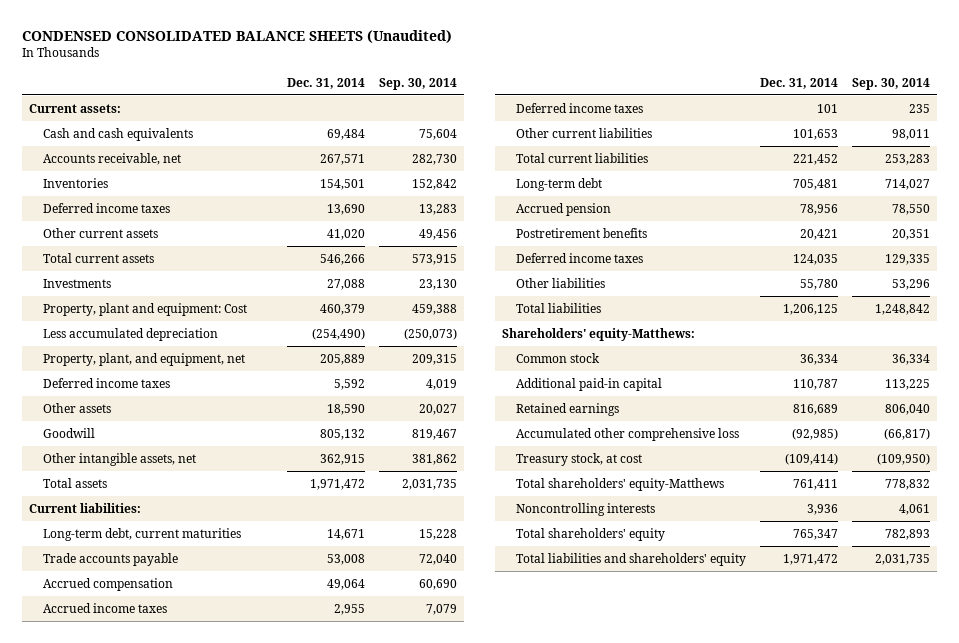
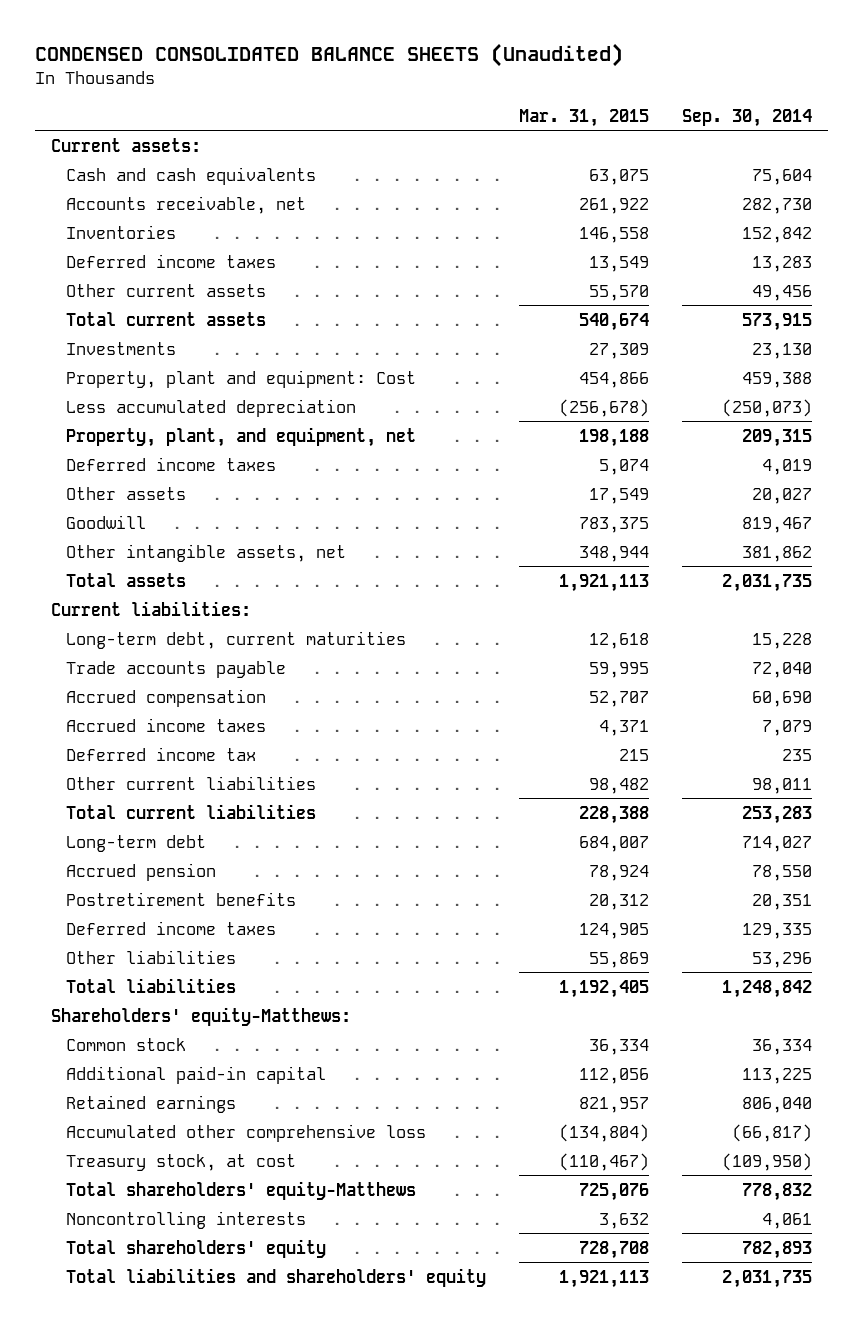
[287,77,366,89] Dec. 31, 2014 -> none
none -> [518,108,649,127] Mar. 31, 2015
[515,102,643,113] Deferred income taxes -> [65,746,256,761] Deferred income tax

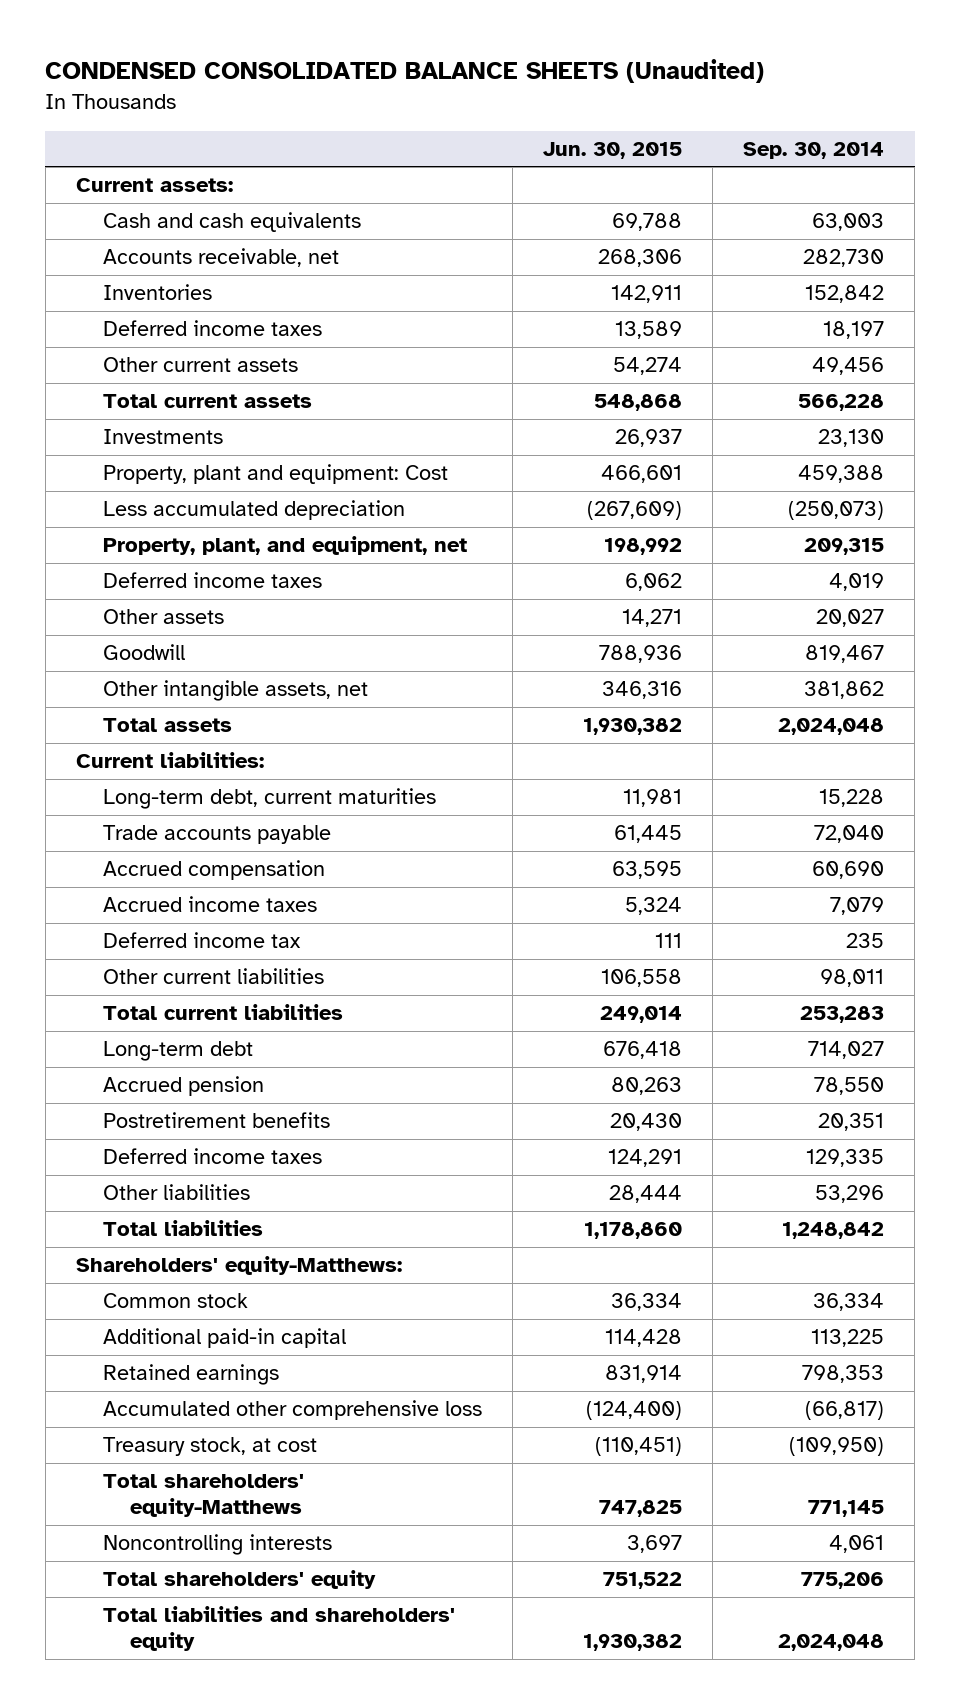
[518,108,649,127] Mar. 31, 2015 -> none
none -> [542,141,682,159] Jun. 30, 2015
[751,168,812,185] 75,604 -> [811,213,884,232] 63,003
[751,255,812,272] 13,283 -> [822,321,884,340] 18,197
[741,312,812,331] 573,915 -> [797,394,884,412] 566,228
[721,573,812,592] 2,031,735 -> [777,718,884,736] 2,024,048
[741,1096,812,1113] 806,040 -> [801,1365,884,1384] 798,353
[741,1182,812,1201] 778,832 -> [807,1500,884,1518] 771,145
[741,1240,812,1259] 782,893 -> [800,1572,884,1590] 775,206
[721,1269,812,1288] 2,031,735 -> [777,1634,884,1652] 2,024,048

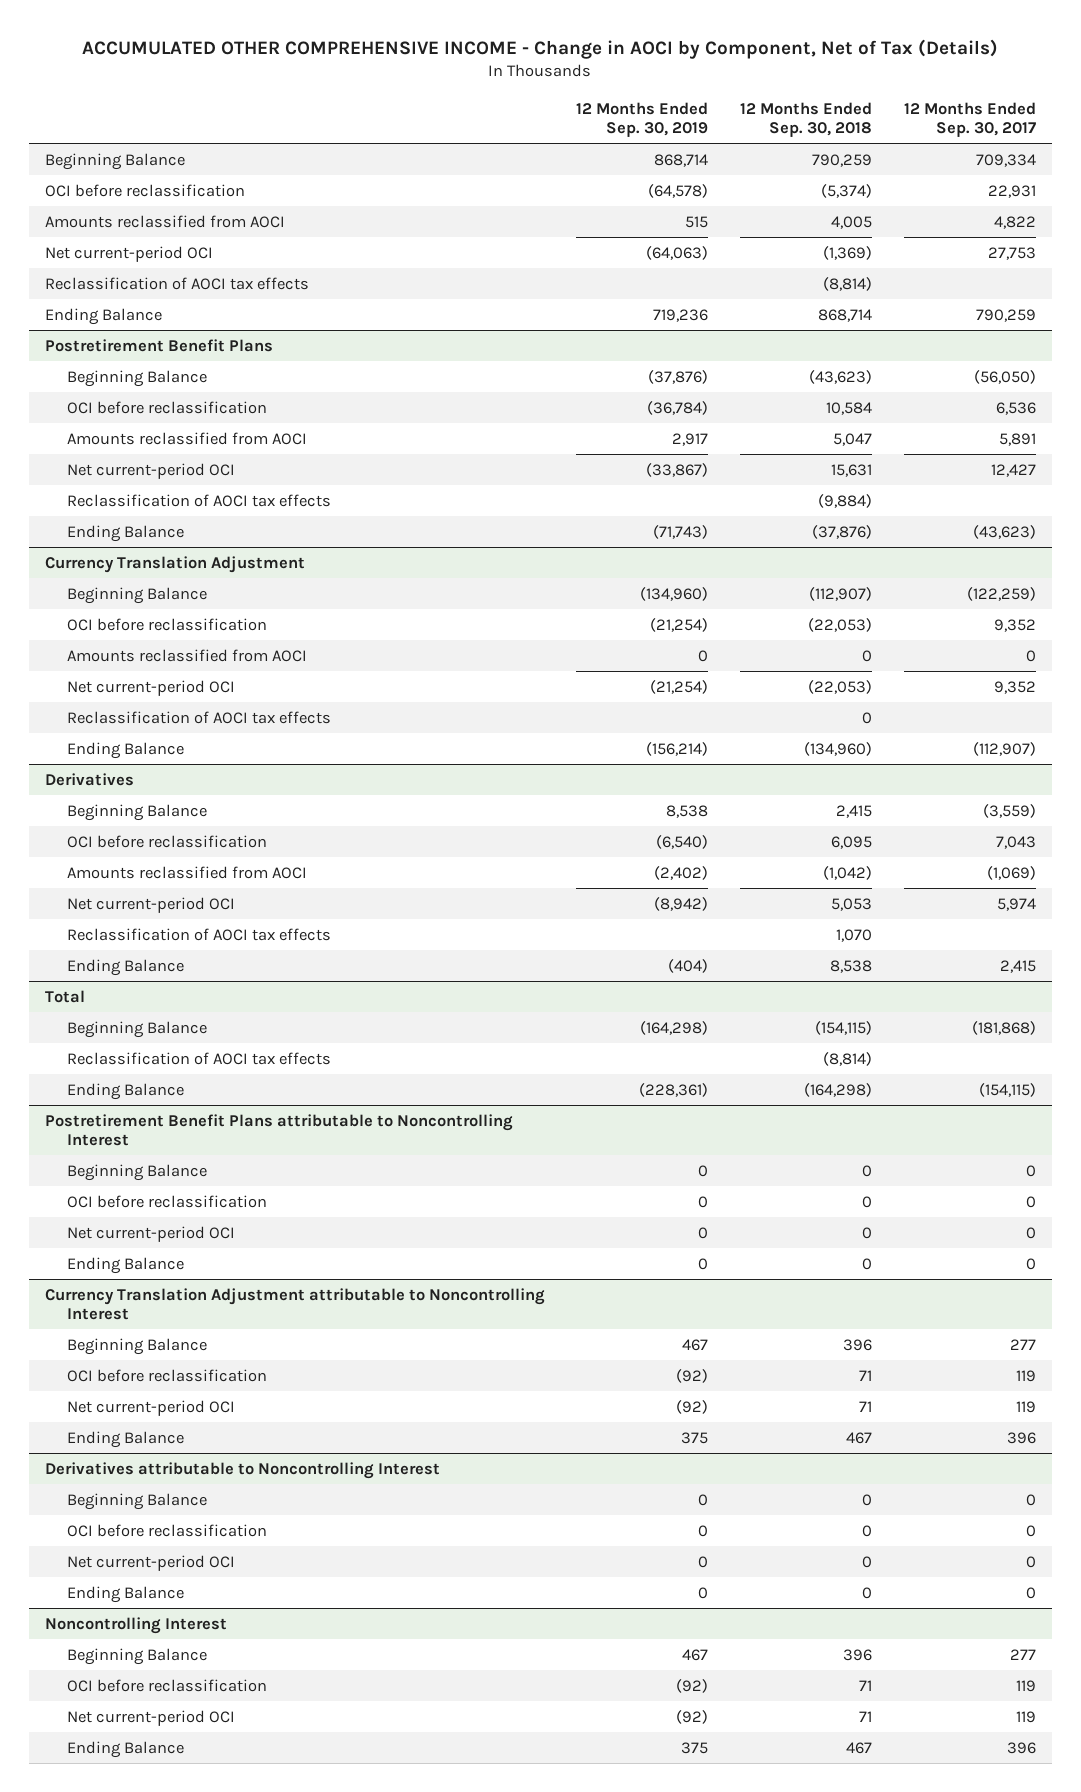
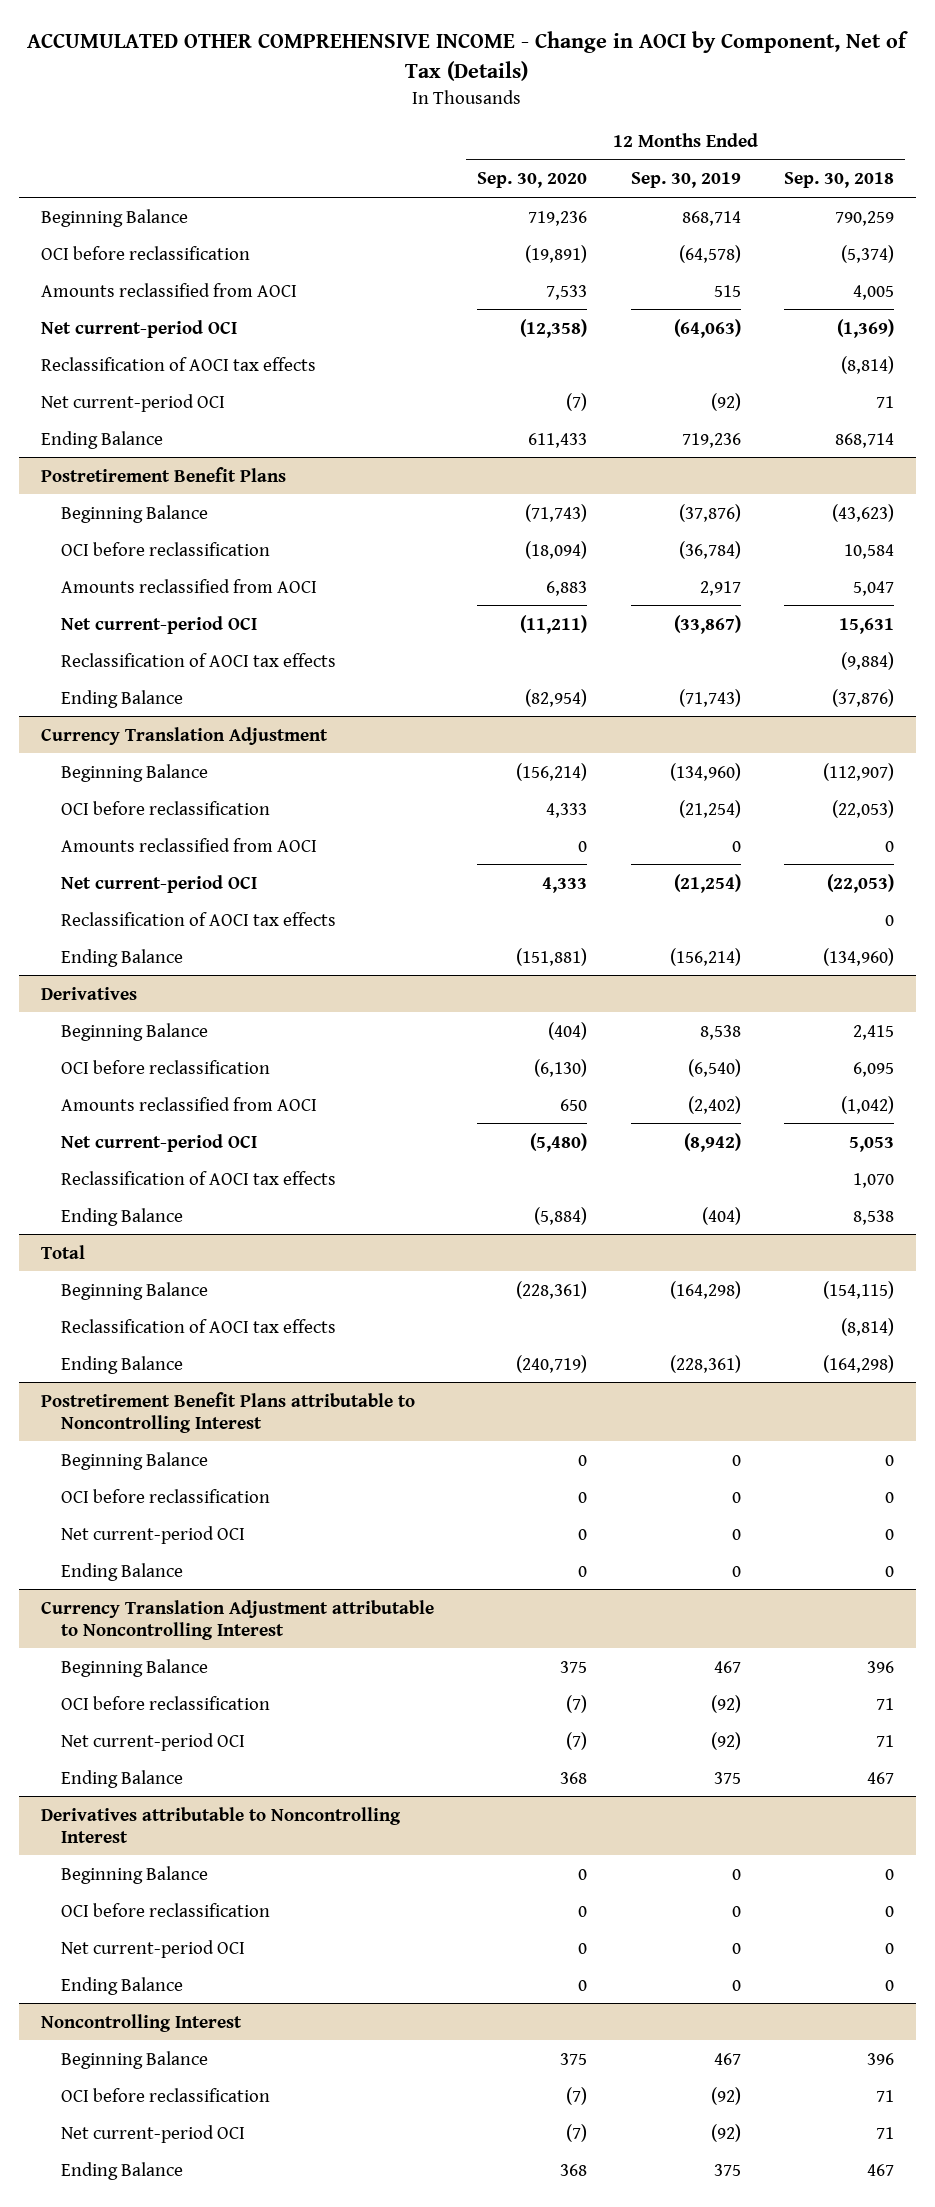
[903,101,1036,138] 12 Months Ended Sep. 30, 2017 -> none
none -> [477,172,588,189] Sep. 30, 2020
none -> [40,393,225,412] Net current-period OCI

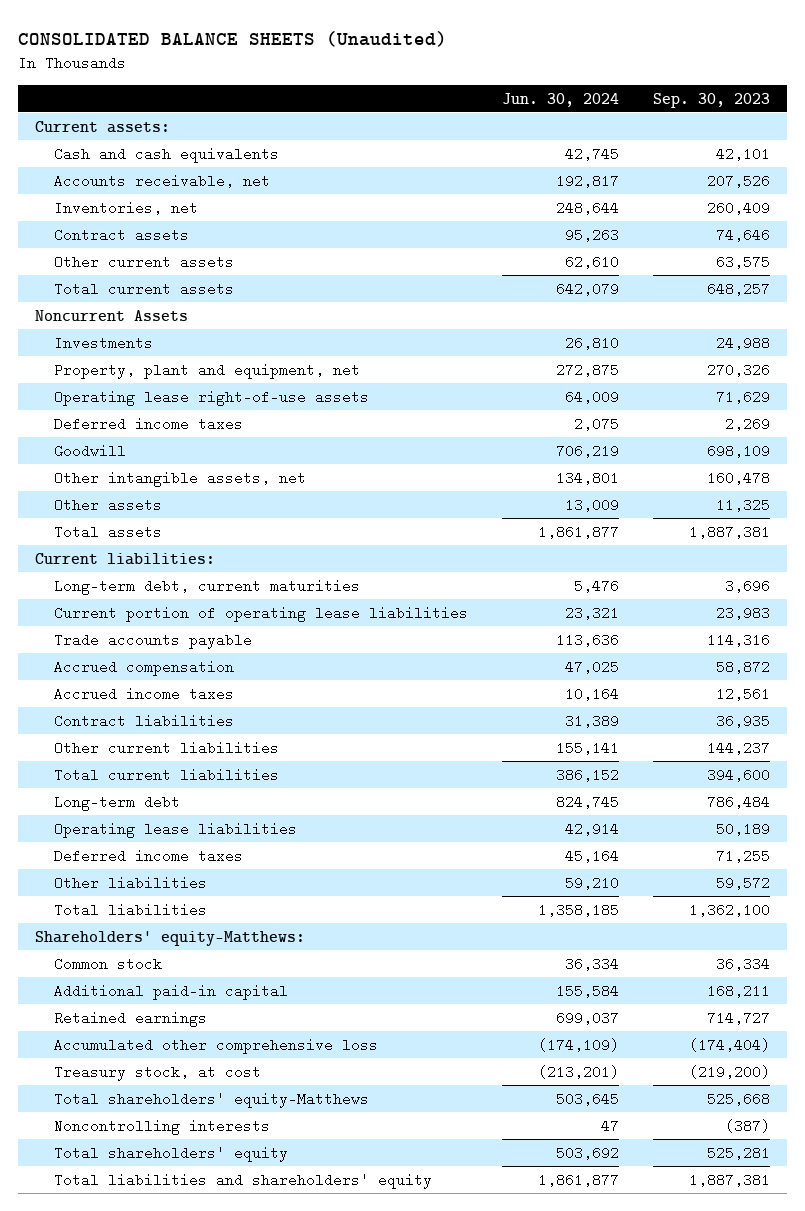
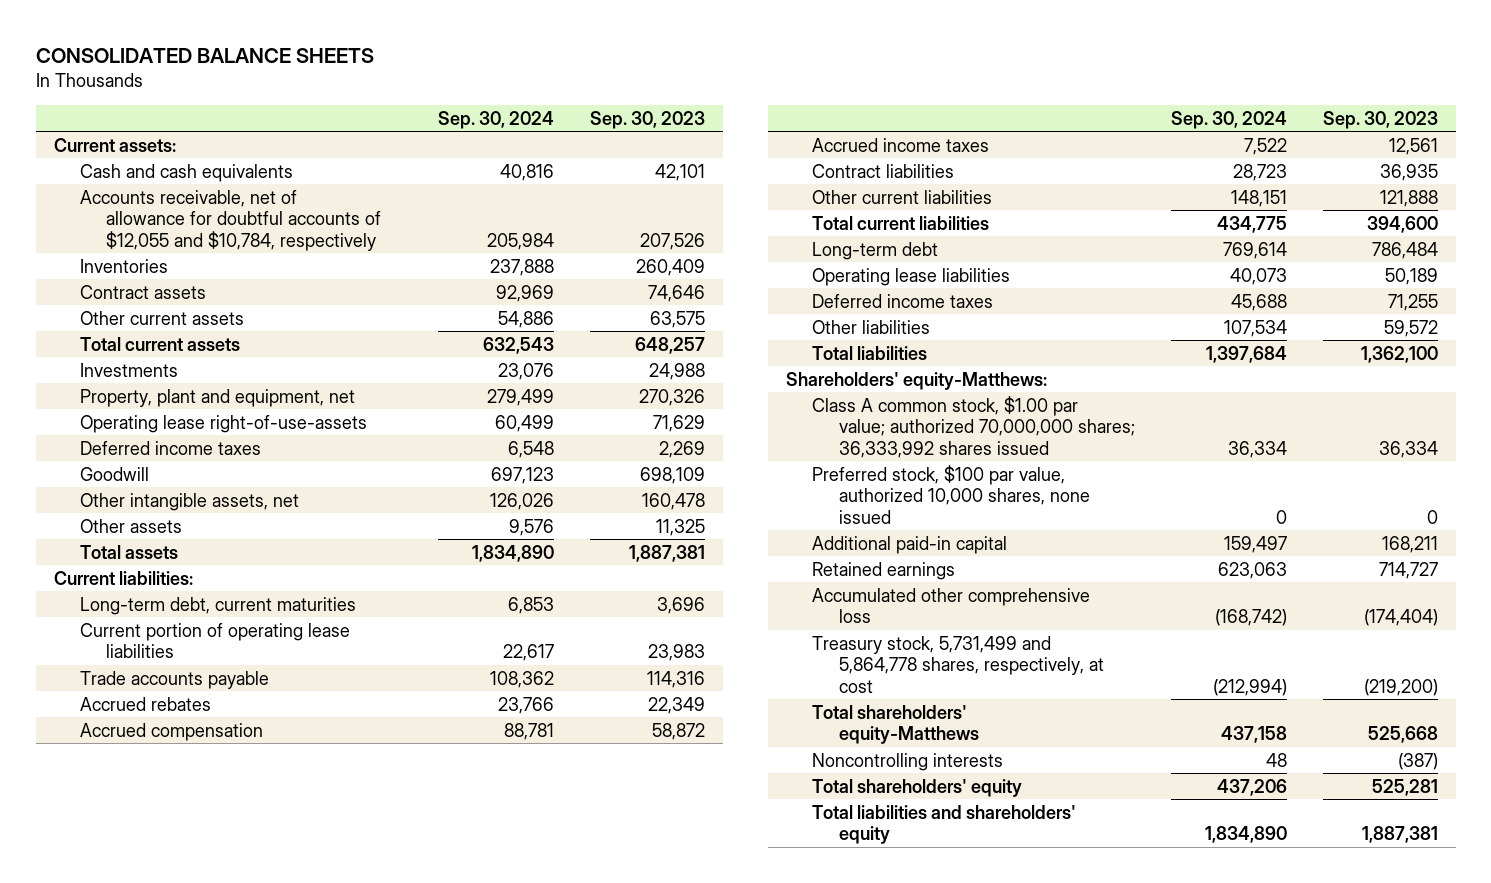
[18,30,448,47] CONSOLIDATED BALANCE SHEETS (Unaudited) -> [35,48,374,64] CONSOLIDATED BALANCE SHEETS
[502,92,620,107] Jun. 30, 2024 -> none
none -> [438,110,555,129] Sep. 30, 2024
[53,173,270,188] Accounts receivable, net -> [79,189,382,251] Accounts receivable, net of allowance for doubtful accounts of $12,055 and $10,784, respectively
[53,200,198,215] Inventories, net -> [79,258,168,273] Inventories
[35,309,189,321] Noncurrent Assets -> none
[53,389,369,406] Operating lease right-of-use assets -> [79,414,367,433] Operating lease right-of-use-assets
none -> [79,696,211,711] Accrued rebates
[707,740,771,755] 144,237 -> [1379,189,1438,207] 121,888
[53,956,162,971] Common stock -> [812,395,1135,458] Class A common stock, $1.00 par value; authorized 70,000,000 shares; 36,333,992 shares issued
none -> [812,464,1090,524] Preferred stock, $100 par value, authorized 10,000 shares, none issued
[53,1064,261,1081] Treasury stock, at cost -> [812,635,1104,693] Treasury stock, 5,731,499 and 5,864,778 shares, respectively, at cost

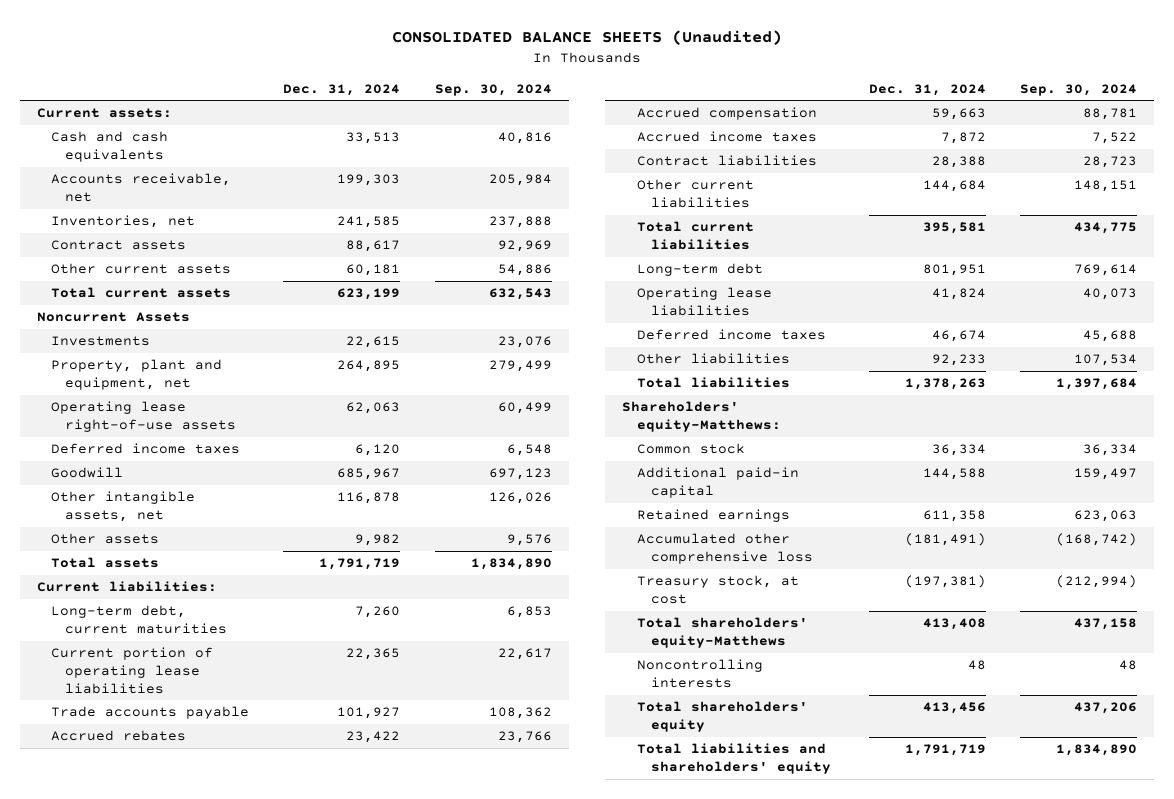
[35,48,374,64] CONSOLIDATED BALANCE SHEETS -> [391,30,782,46] CONSOLIDATED BALANCE SHEETS (Unaudited)
[590,110,706,129] Sep. 30, 2023 -> none
none -> [283,83,401,96] Dec. 31, 2024
[79,189,382,251] Accounts receivable, net of allowance for doubtful accounts of $12,055 and $10,784, respectively -> [50,173,231,202] Accounts receivable, net
[79,258,168,273] Inventories -> [50,215,195,229] Inventories, net
none -> [36,312,190,323] Noncurrent Assets
[79,414,367,433] Operating lease right-of-use-assets -> [50,401,237,432] Operating lease right-of-use assets
[812,464,1090,524] Preferred stock, $100 par value, authorized 10,000 shares, none issued -> none
[812,395,1135,458] Class A common stock, $1.00 par value; authorized 70,000,000 shares; 36,333,992 shares issued -> [636,443,745,455] Common stock
[812,635,1104,693] Treasury stock, 5,731,499 and 5,864,778 shares, respectively, at cost -> [636,575,799,604] Treasury stock, at cost

